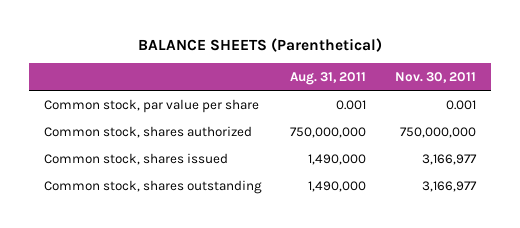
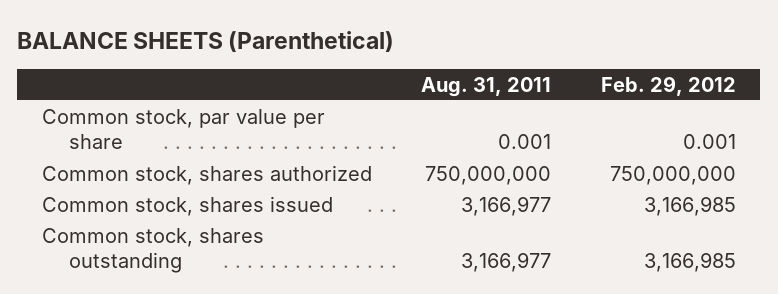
[395,71,477,83] Nov. 30, 2011 -> none
none -> [600,75,736,96] Feb. 29, 2012
[308,153,367,165] 1,490,000 -> [461,195,552,216] 3,166,977
[308,180,367,192] 1,490,000 -> [461,252,552,273] 3,166,977

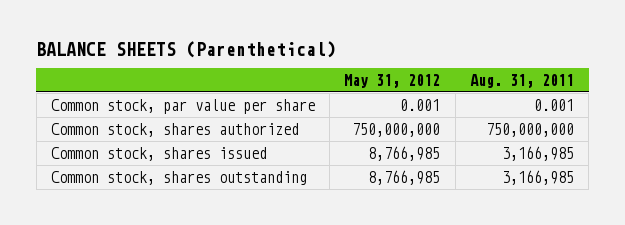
[600,75,736,96] Feb. 29, 2012 -> none
none -> [344,73,441,88] May 31, 2012
[461,195,552,216] 3,166,977 -> [501,145,574,161] 3,166,985
[461,252,552,273] 3,166,977 -> [501,169,574,185] 3,166,985

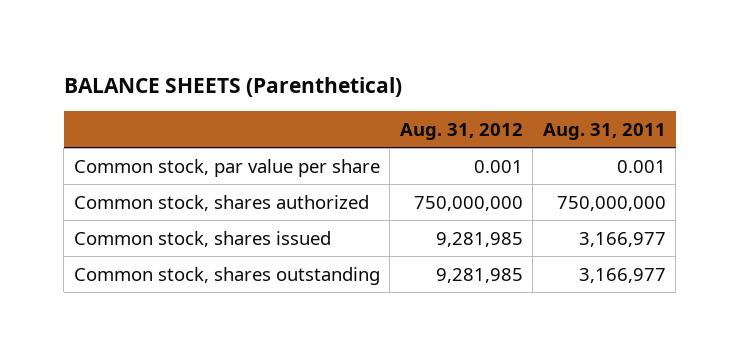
[344,73,441,88] May 31, 2012 -> none
none -> [399,122,523,140] Aug. 31, 2012
[501,145,574,161] 3,166,985 -> [578,231,666,247] 3,166,977
[501,169,574,185] 3,166,985 -> [578,267,666,283] 3,166,977

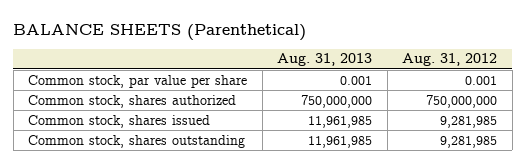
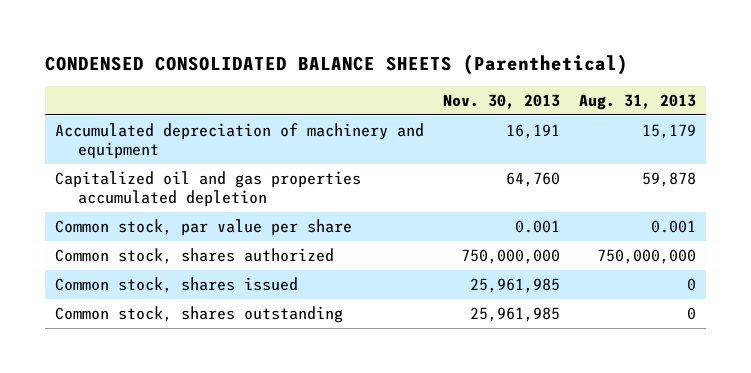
[13,23,307,41] BALANCE SHEETS (Parenthetical) -> [45,53,629,75] CONDENSED CONSOLIDATED BALANCE SHEETS (Parenthetical)
[402,53,498,67] Aug. 31, 2012 -> none
none -> [442,93,560,109] Nov. 30, 2013
none -> [54,123,424,160] Accumulated depreciation of machinery and equipment
none -> [54,171,361,208] Capitalized oil and gas properties accumulated depletion
[308,115,373,128] 11,961,985 -> [687,278,697,292] 0
[308,135,373,148] 11,961,985 -> [687,307,697,321] 0

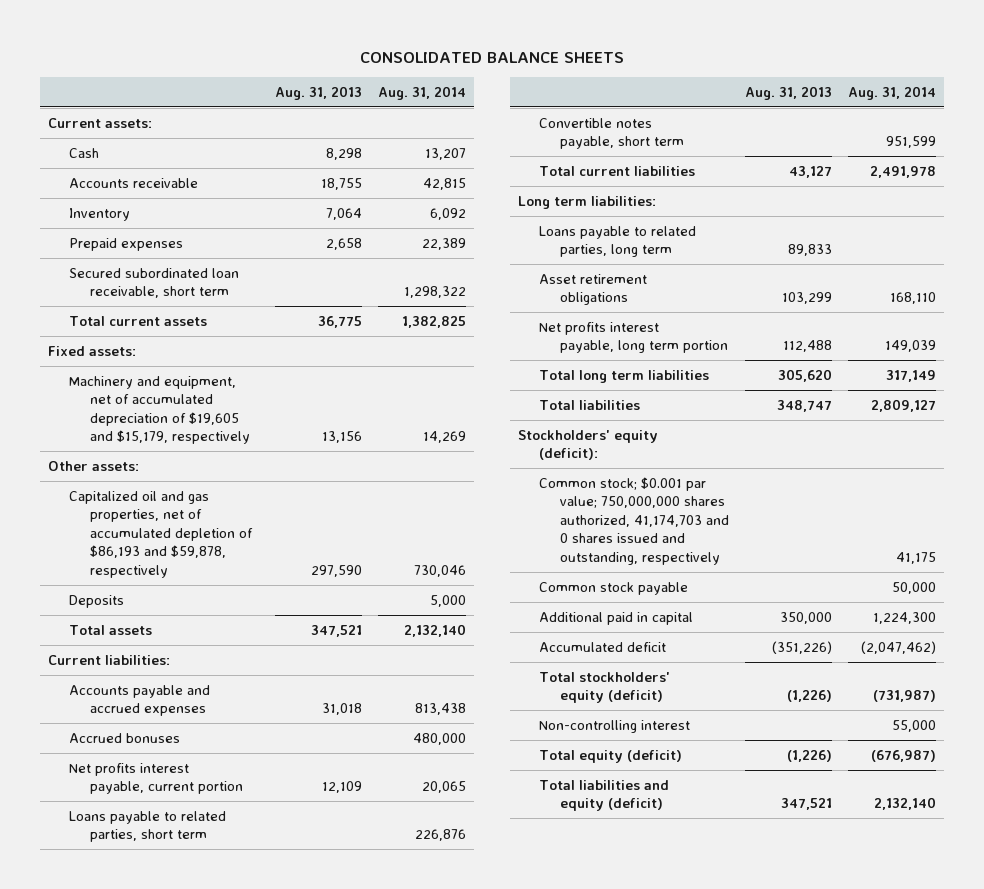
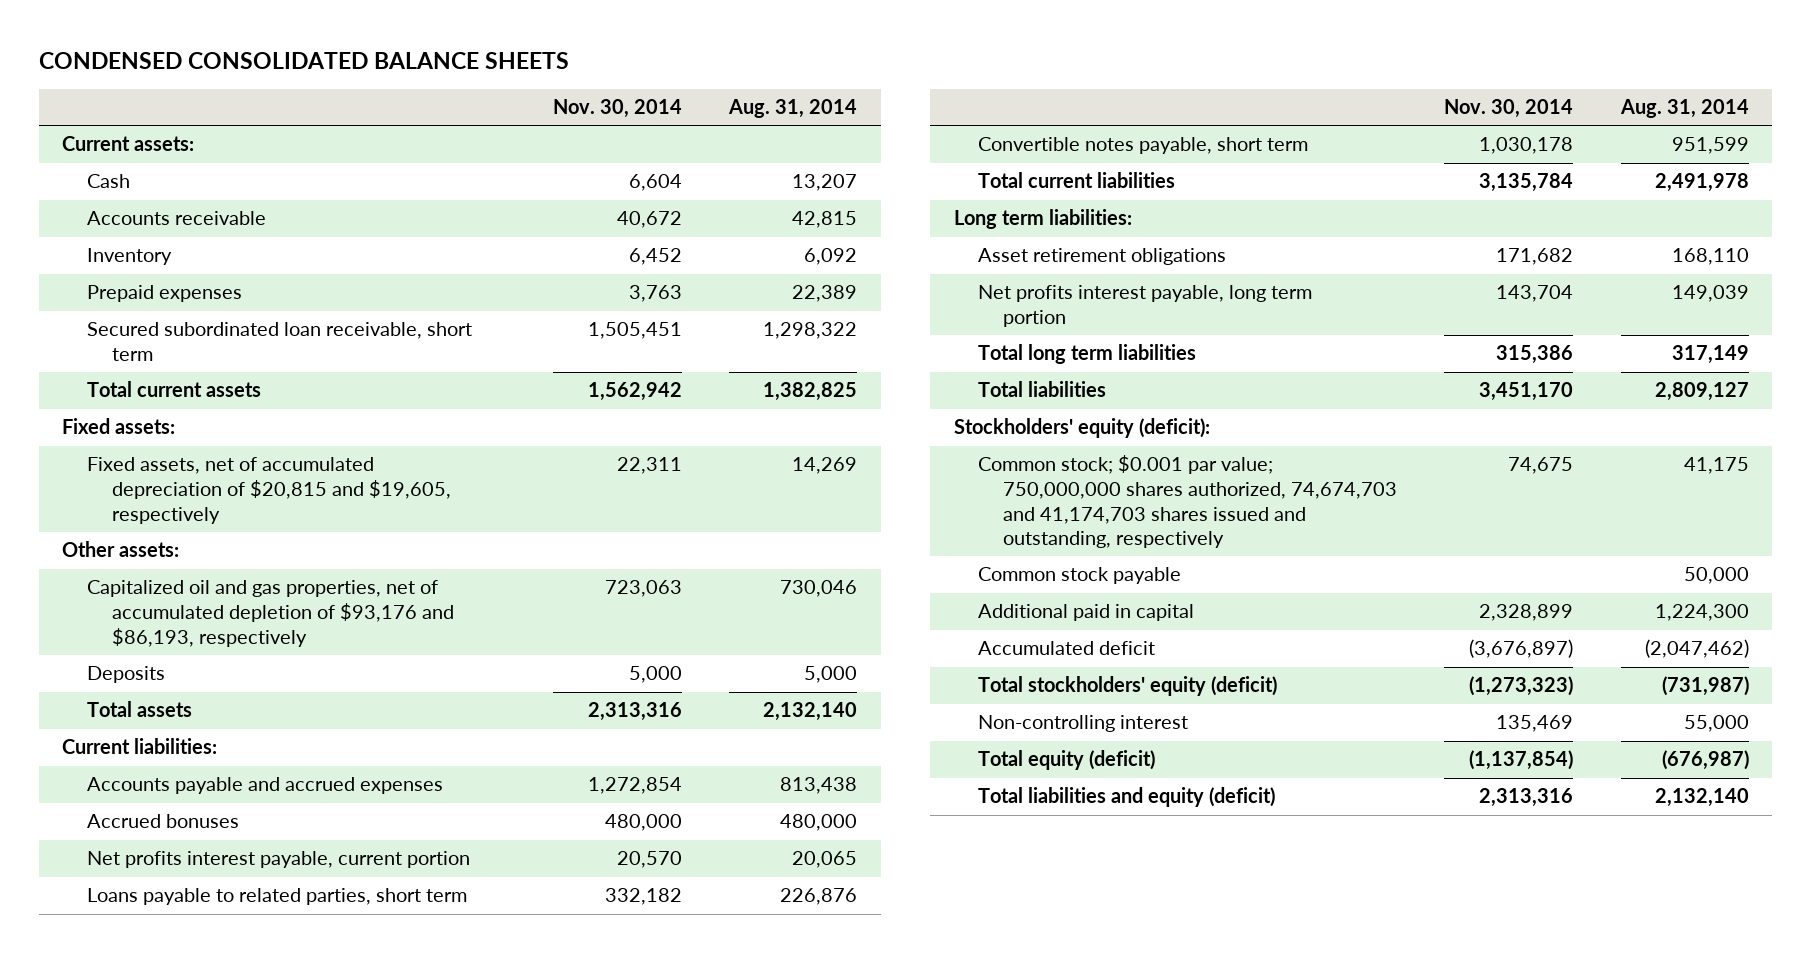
[360,51,625,63] CONSOLIDATED BALANCE SHEETS -> [38,52,569,70] CONDENSED CONSOLIDATED BALANCE SHEETS
[275,86,363,101] Aug. 31, 2013 -> none
none -> [552,99,682,119] Nov. 30, 2014
[69,375,251,445] Machinery and equipment, net of accumulated depreciation of $19,605 and $15,179, respectively -> [87,457,451,524] Fixed assets, net of accumulated depreciation of $20,815 and $19,605, respectively
[69,490,254,578] Capitalized oil and gas properties, net of accumulated depletion of $86,193 and $59,878, respectively -> [87,580,454,647] Capitalized oil and gas properties, net of accumulated depletion of $93,176 and $86,193, respectively
[539,225,697,258] Loans payable to related parties, long term -> none
[539,476,730,565] Common stock; $0.001 par value; 750,000,000 shares authorized, 41,174,703 and 0 shares issued and outstanding, respectively -> [978,455,1397,549] Common stock; $0.001 par value; 750,000,000 shares authorized, 74,674,703 and 41,174,703 shares issued and outstanding, respectively

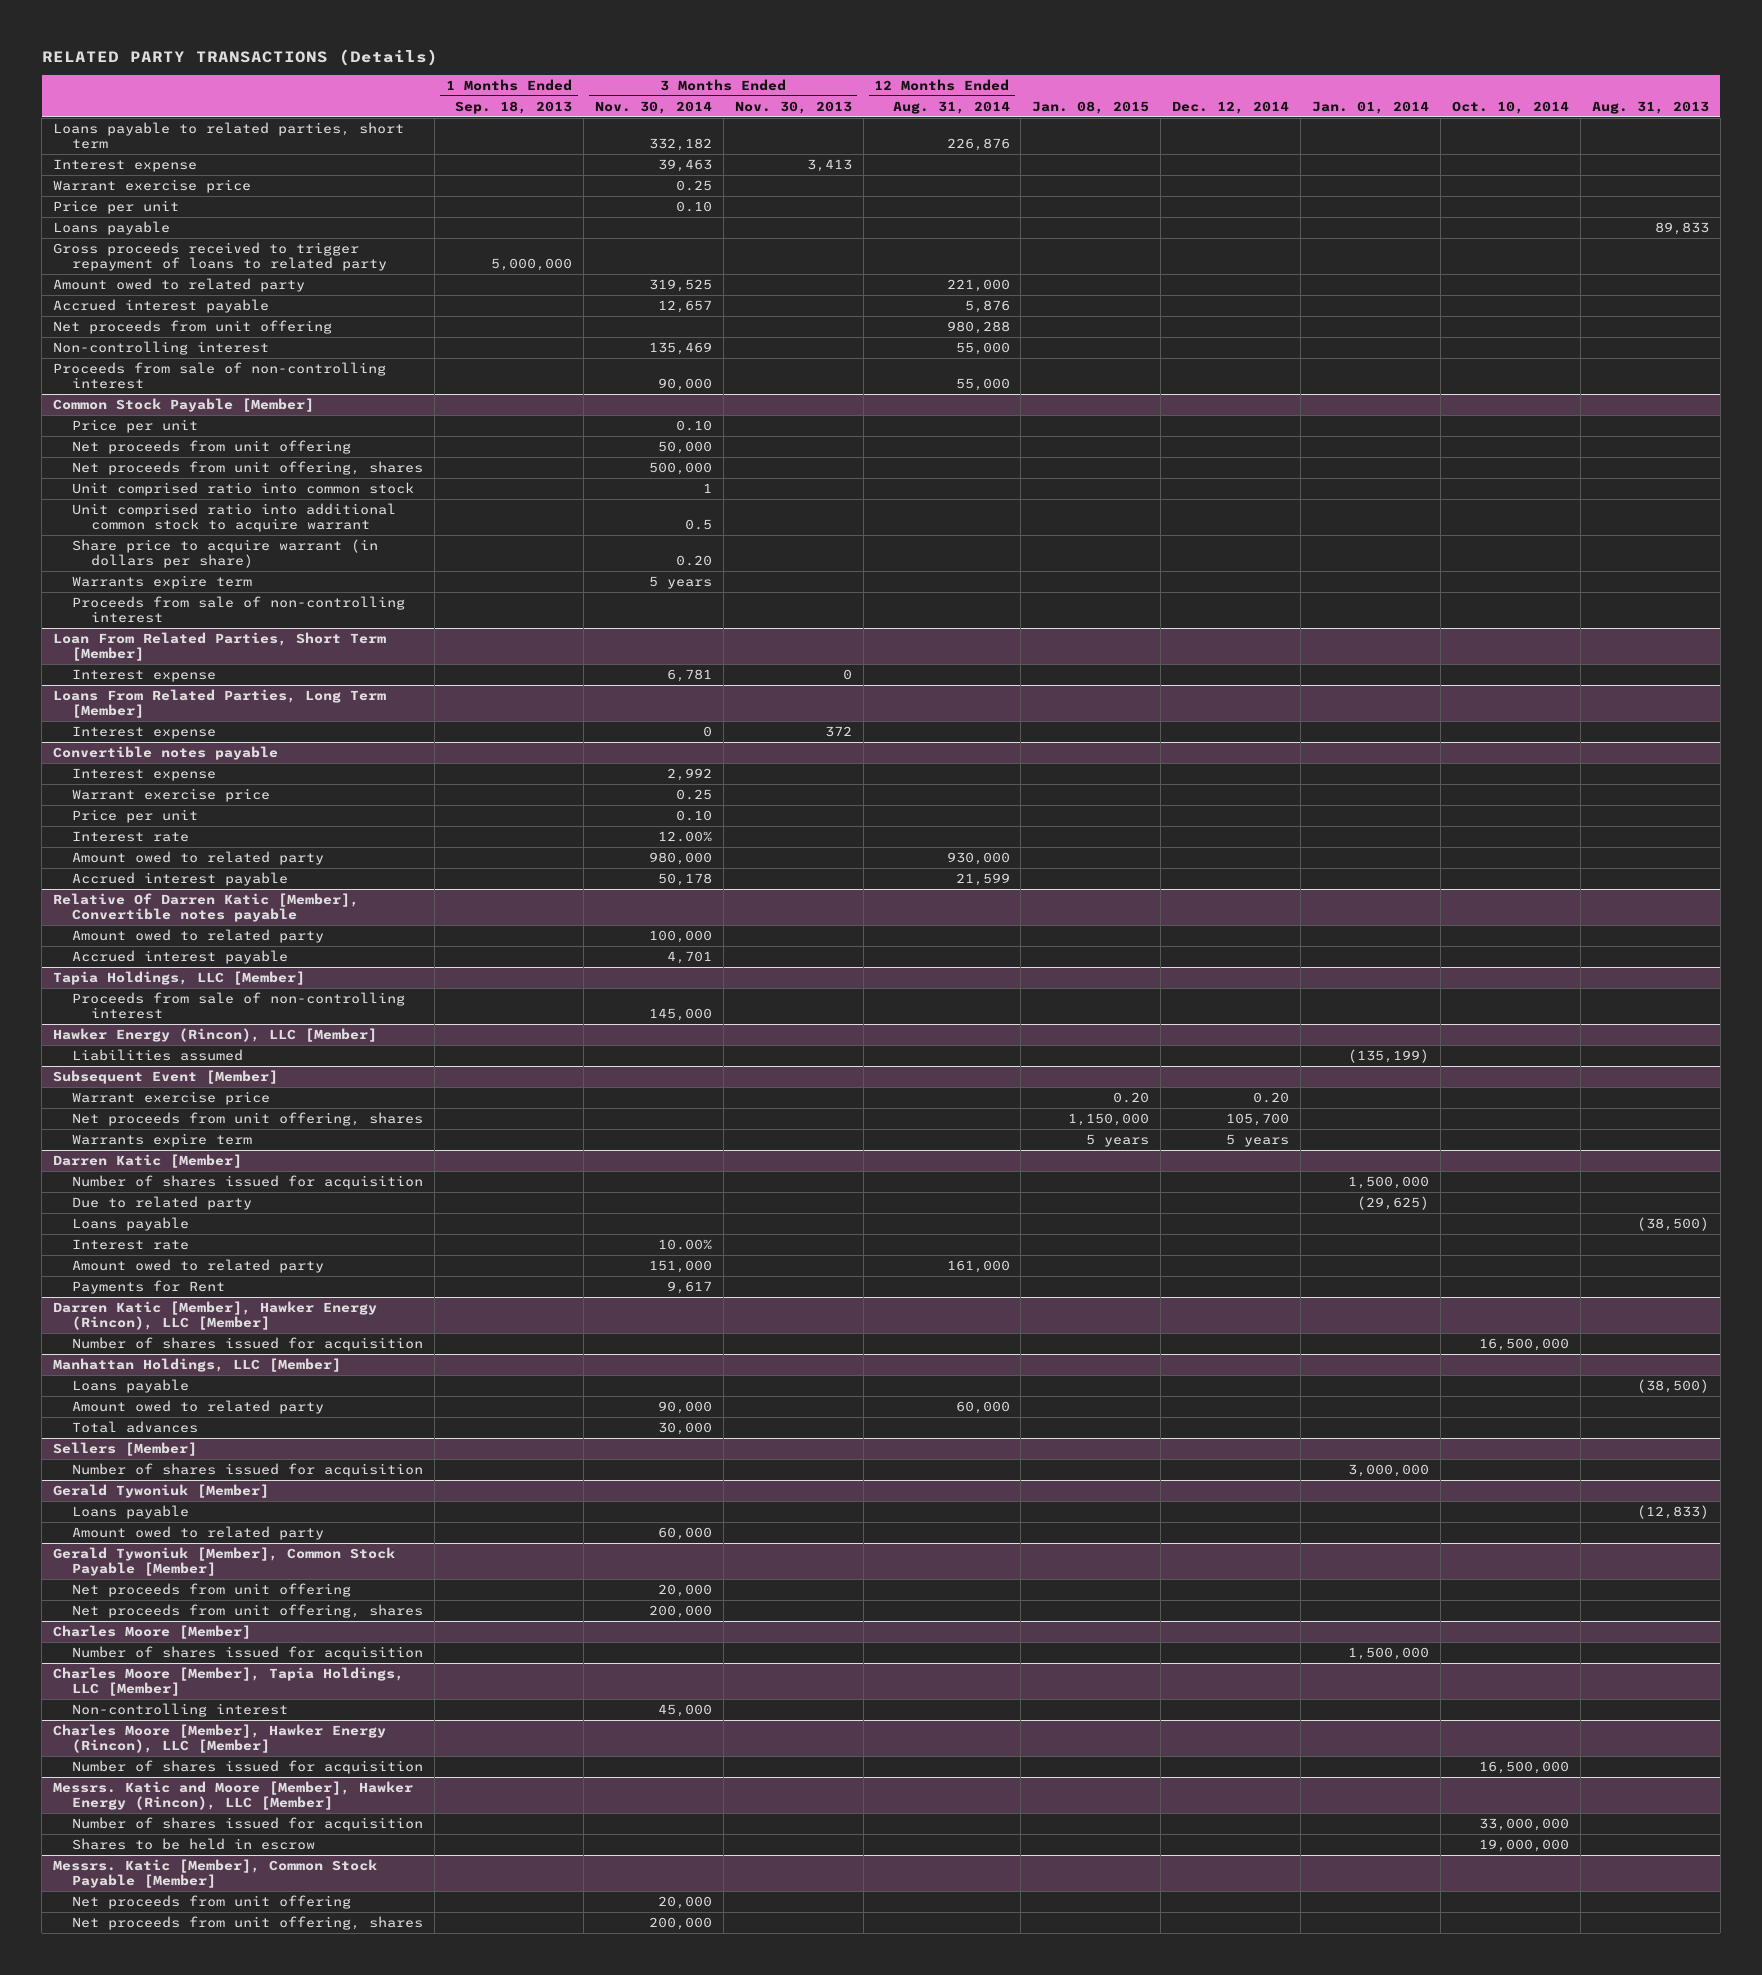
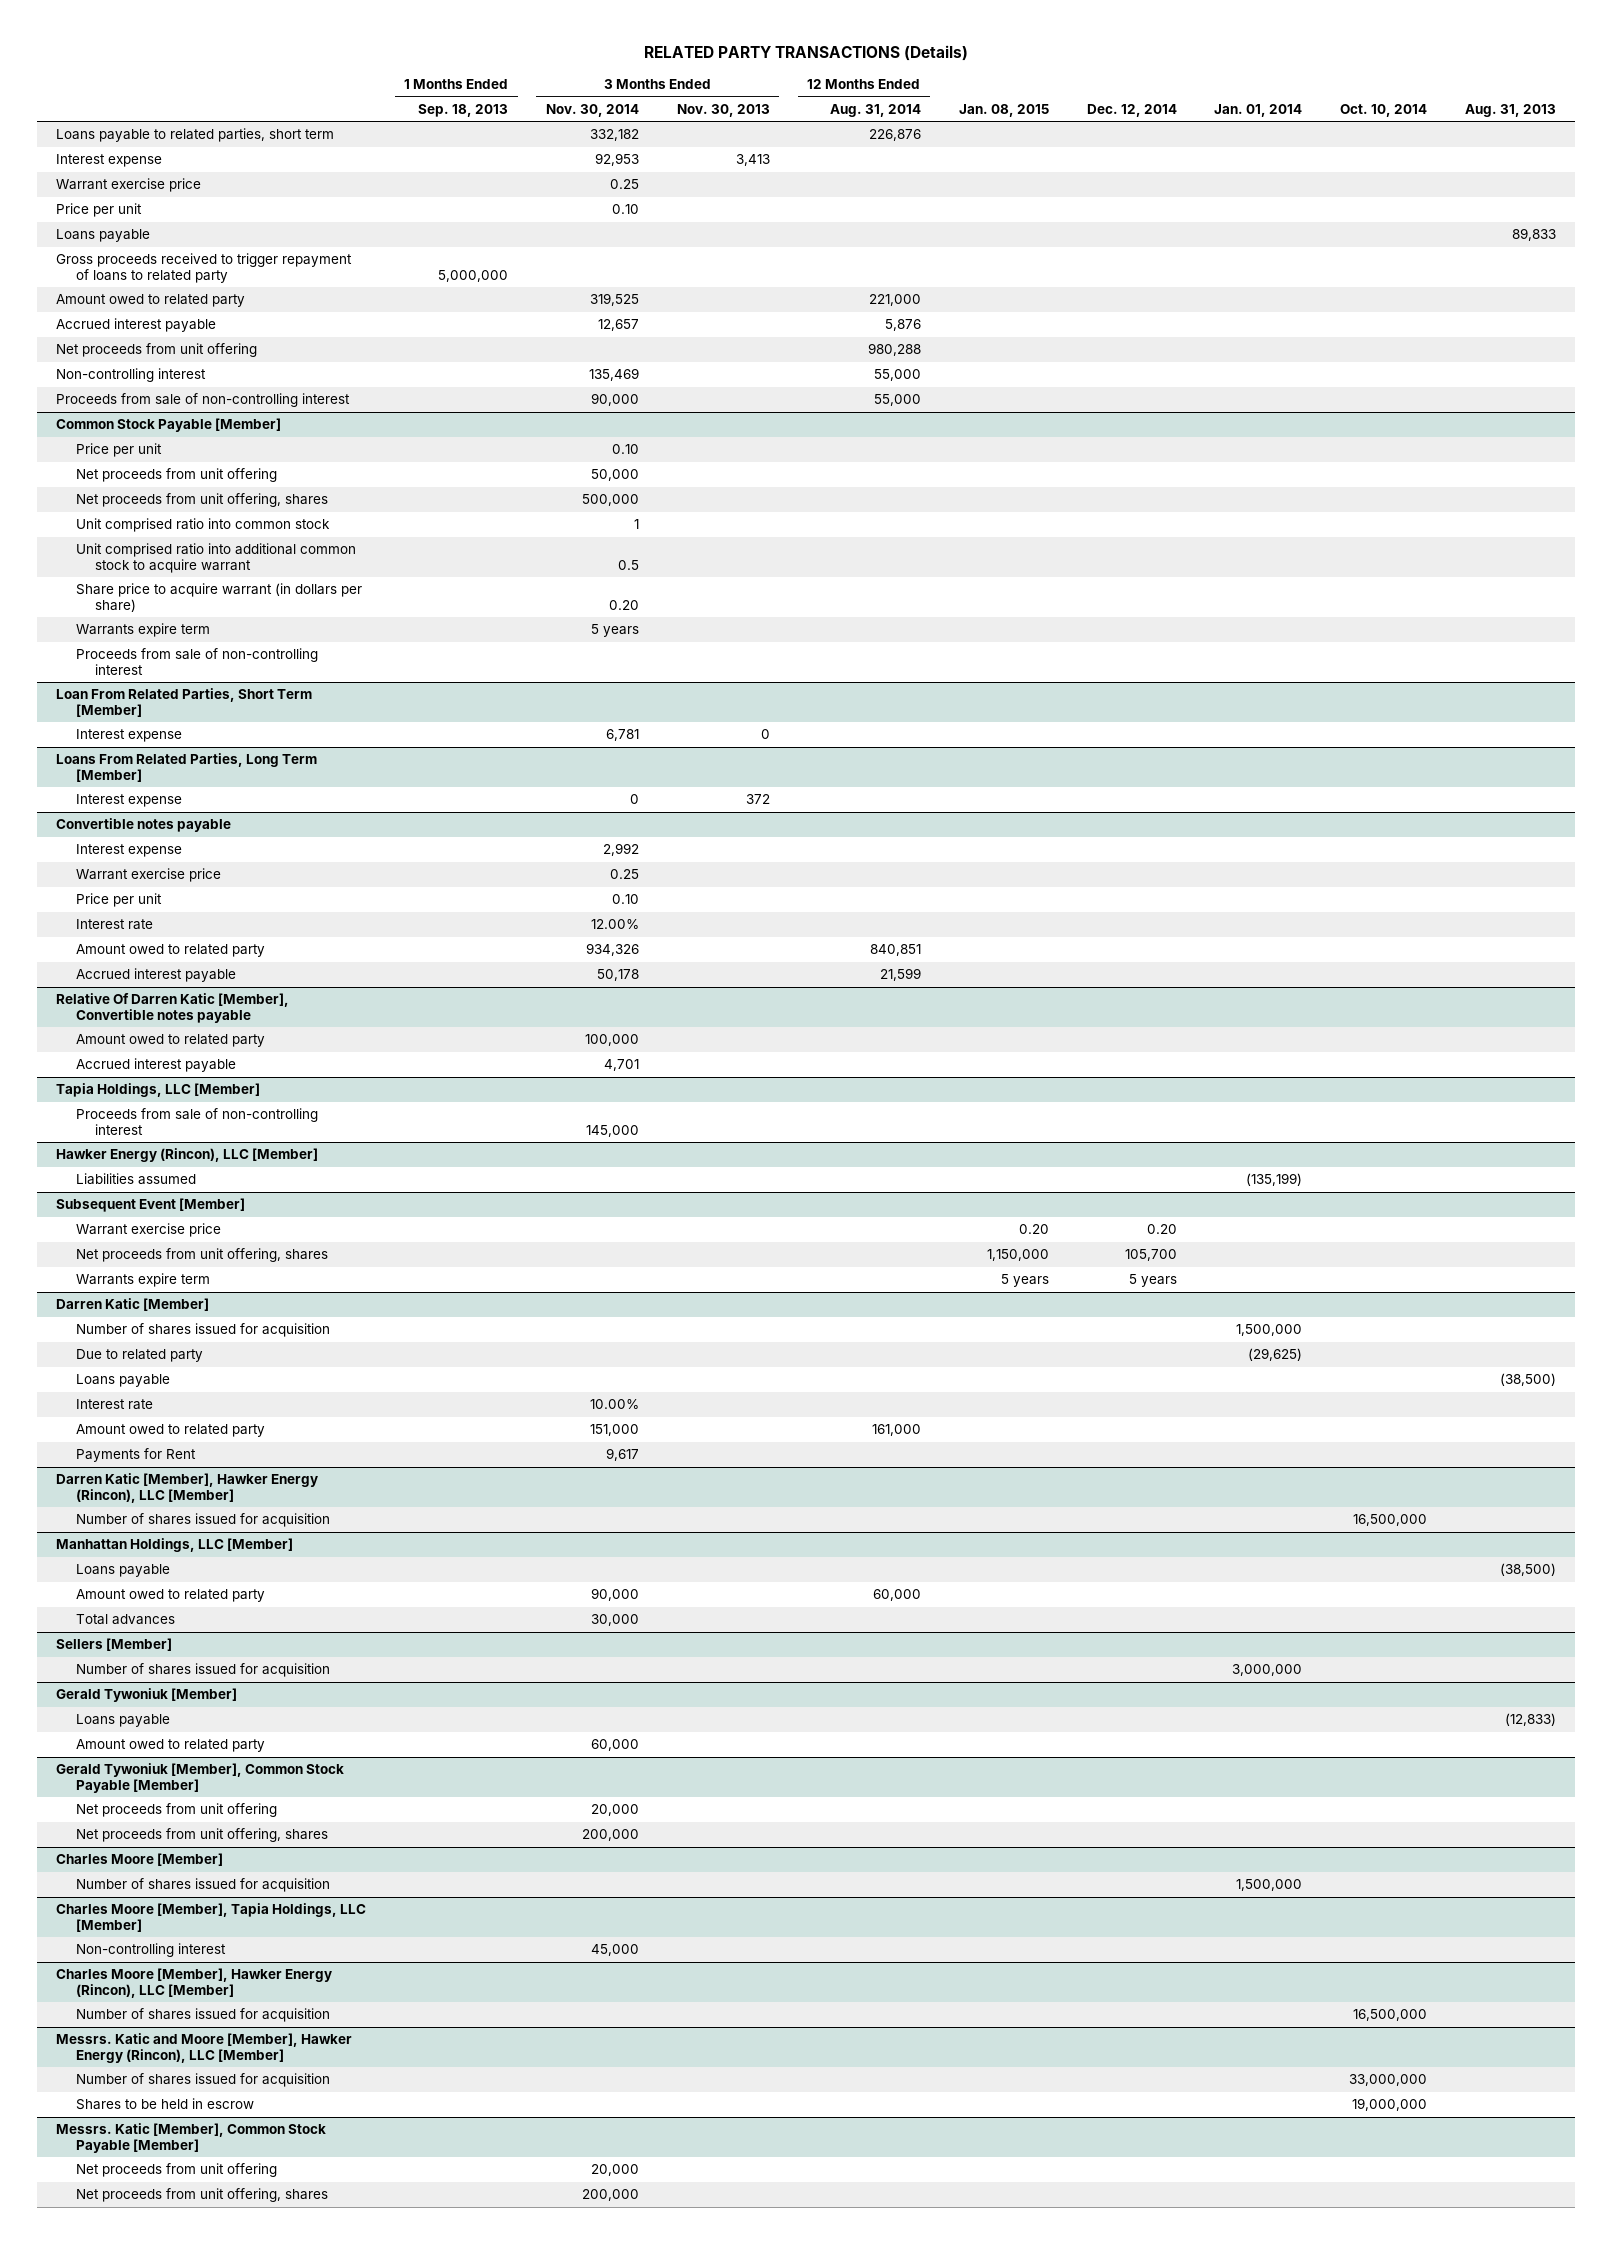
[657,158,712,172] 39,463 -> [594,153,639,167] 92,953
[648,851,712,865] 980,000 -> [585,943,639,957] 934,326
[946,851,1010,865] 930,000 -> [869,944,921,957] 840,851

